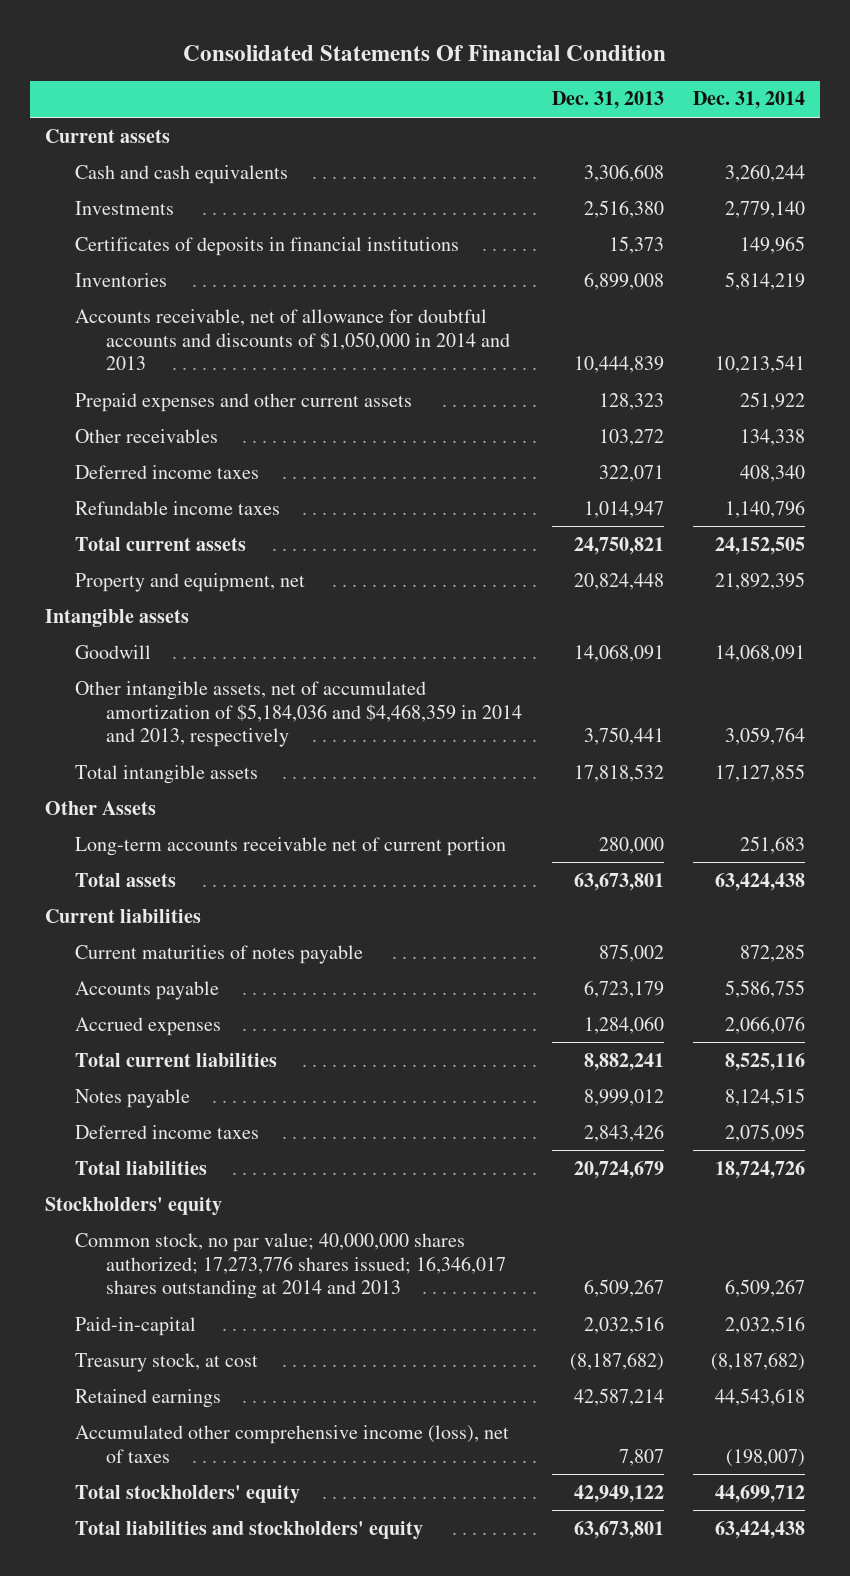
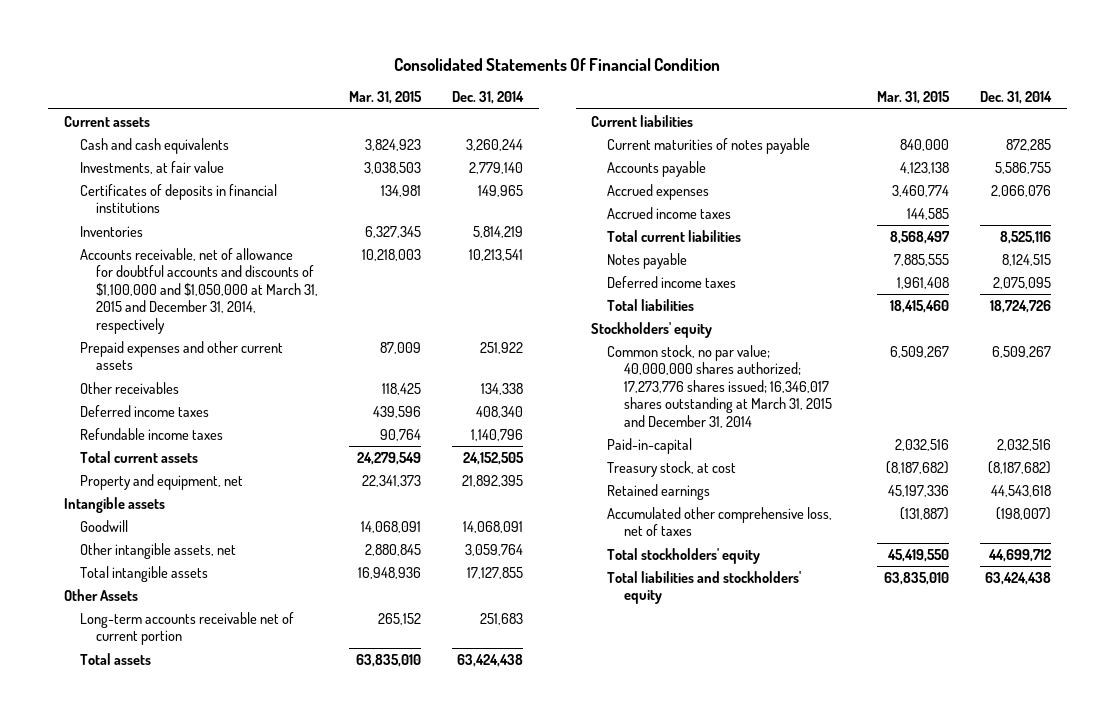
[551,91,664,110] Dec. 31, 2013 -> none
none -> [348,91,422,105] Mar. 31, 2015
[75,200,175,215] Investments -> [79,160,224,174] Investments, at fair value
[75,308,510,371] Accounts receivable, net of allowance for doubtful accounts and discounts of $1,050,000 in 2014 and 2013 -> [79,247,318,334] Accounts receivable, net of allowance for doubtful accounts and discounts of $1,100,000 and $1,050,000 at March 31, 2015 and December 31, 2014, respectively
[75,680,522,748] Other intangible assets, net of accumulated amortization of $5,184,036 and $4,468,359 in 2014 and 2013, respectively -> [79,542,236,559] Other intangible assets, net
none -> [607,206,732,219] Accrued income taxes
[75,1232,506,1300] Common stock, no par value; 40,000,000 shares authorized; 17,273,776 shares issued; 16,346,017 shares outstanding at 2014 and 2013 -> [607,344,832,428] Common stock, no par value; 40,000,000 shares authorized; 17,273,776 shares issued; 16,346,017 shares outstanding at March 31, 2015 and December 31, 2014
[75,1424,510,1463] Accumulated other comprehensive income (loss), net of taxes -> [607,506,833,537] Accumulated other comprehensive loss, net of taxes

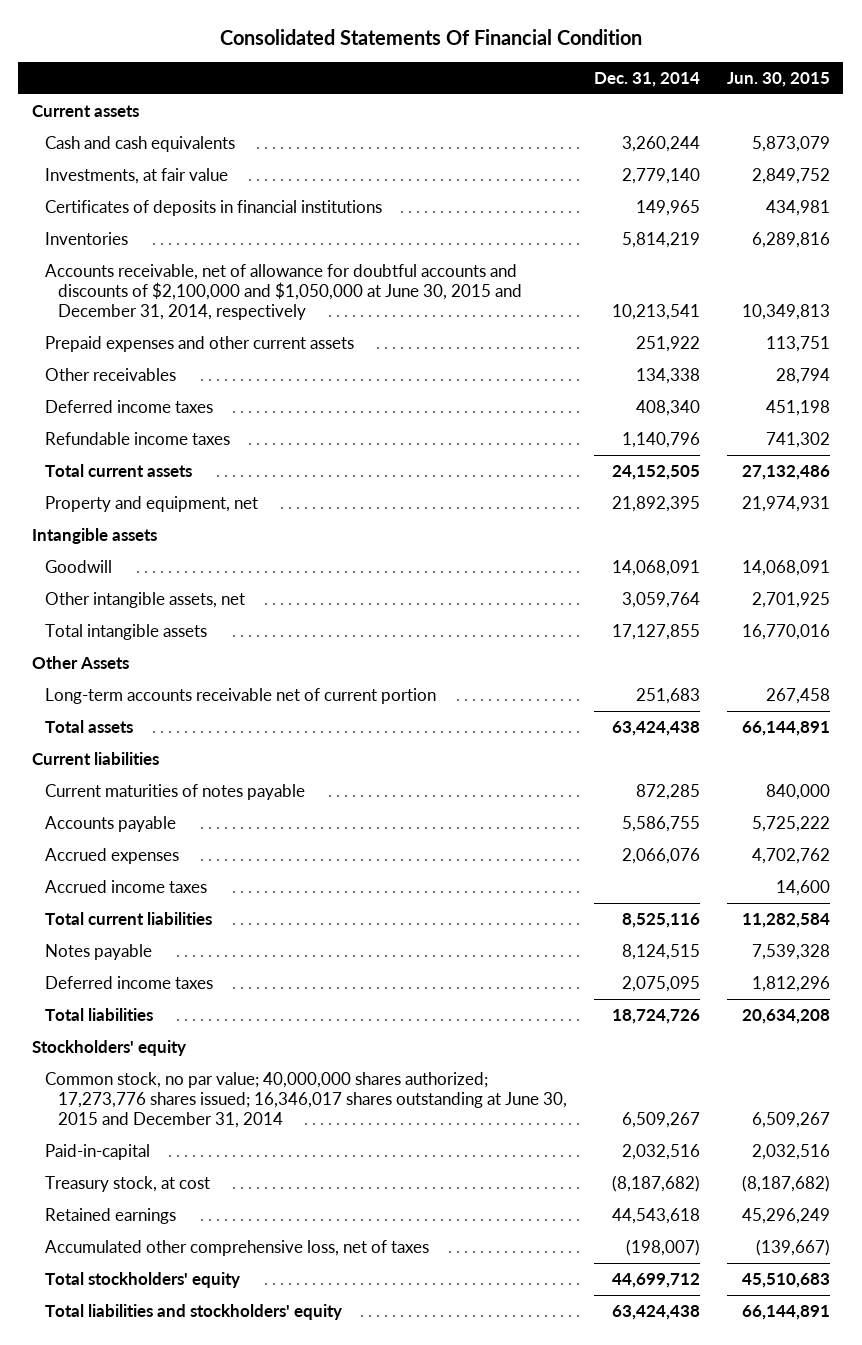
[348,91,422,105] Mar. 31, 2015 -> none
none -> [726,71,830,87] Jun. 30, 2015
[79,247,318,334] Accounts receivable, net of allowance for doubtful accounts and discounts of $1,100,000 and $1,050,000 at March 31, 2015 and December 31, 2014, respectively -> [44,264,522,320] Accounts receivable, net of allowance for doubtful accounts and discounts of $2,100,000 and $1,050,000 at June 30, 2015 and December 31, 2014, respectively
[607,344,832,428] Common stock, no par value; 40,000,000 shares authorized; 17,273,776 shares issued; 16,346,017 shares outstanding at March 31, 2015 and December 31, 2014 -> [44,1072,567,1128] Common stock, no par value; 40,000,000 shares authorized; 17,273,776 shares issued; 16,346,017 shares outstanding at June 30, 2015 and December 31, 2014

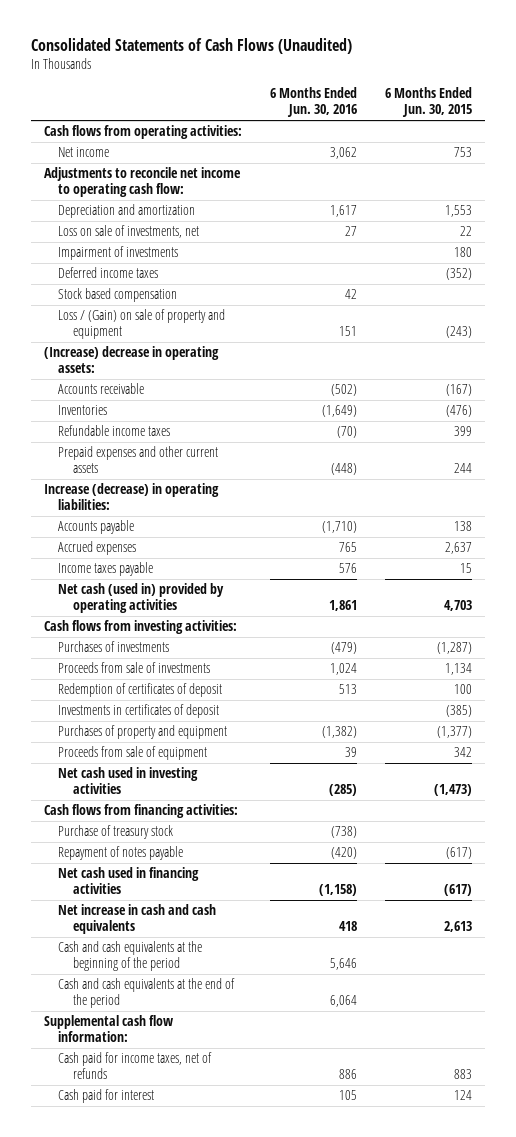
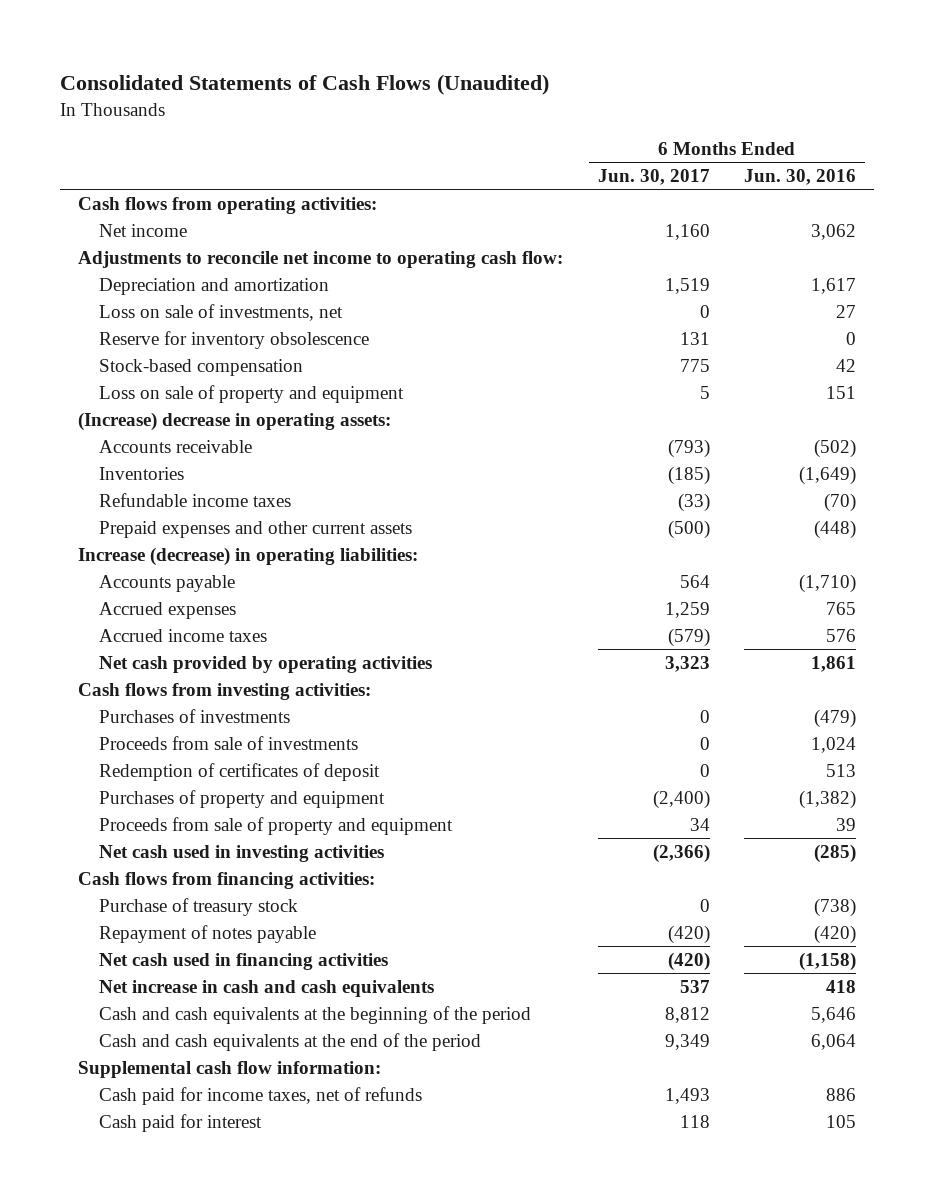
[384,87,472,118] 6 Months Ended Jun. 30, 2015 -> none
none -> [597,168,710,185] Jun. 30, 2017
[58,246,179,261] Impairment of investments -> none
[58,267,159,279] Deferred income taxes -> none
none -> [99,330,370,349] Reserve for inventory obsolescence
[58,288,178,303] Stock based compensation -> [99,358,304,376] Stock-based compensation
[58,309,226,340] Loss / (Gain) on sale of property and equipment -> [99,384,405,403] Loss on sale of property and equipment
[58,562,154,577] Income taxes payable -> [99,628,268,642] Accrued income taxes
[58,583,225,614] Net cash (used in) provided by operating activities -> [99,655,433,673] Net cash provided by operating activities
[58,704,220,719] Investments in certificates of deposit -> none
[58,746,208,761] Proceeds from sale of equipment -> [99,816,454,835] Proceeds from sale of property and equipment

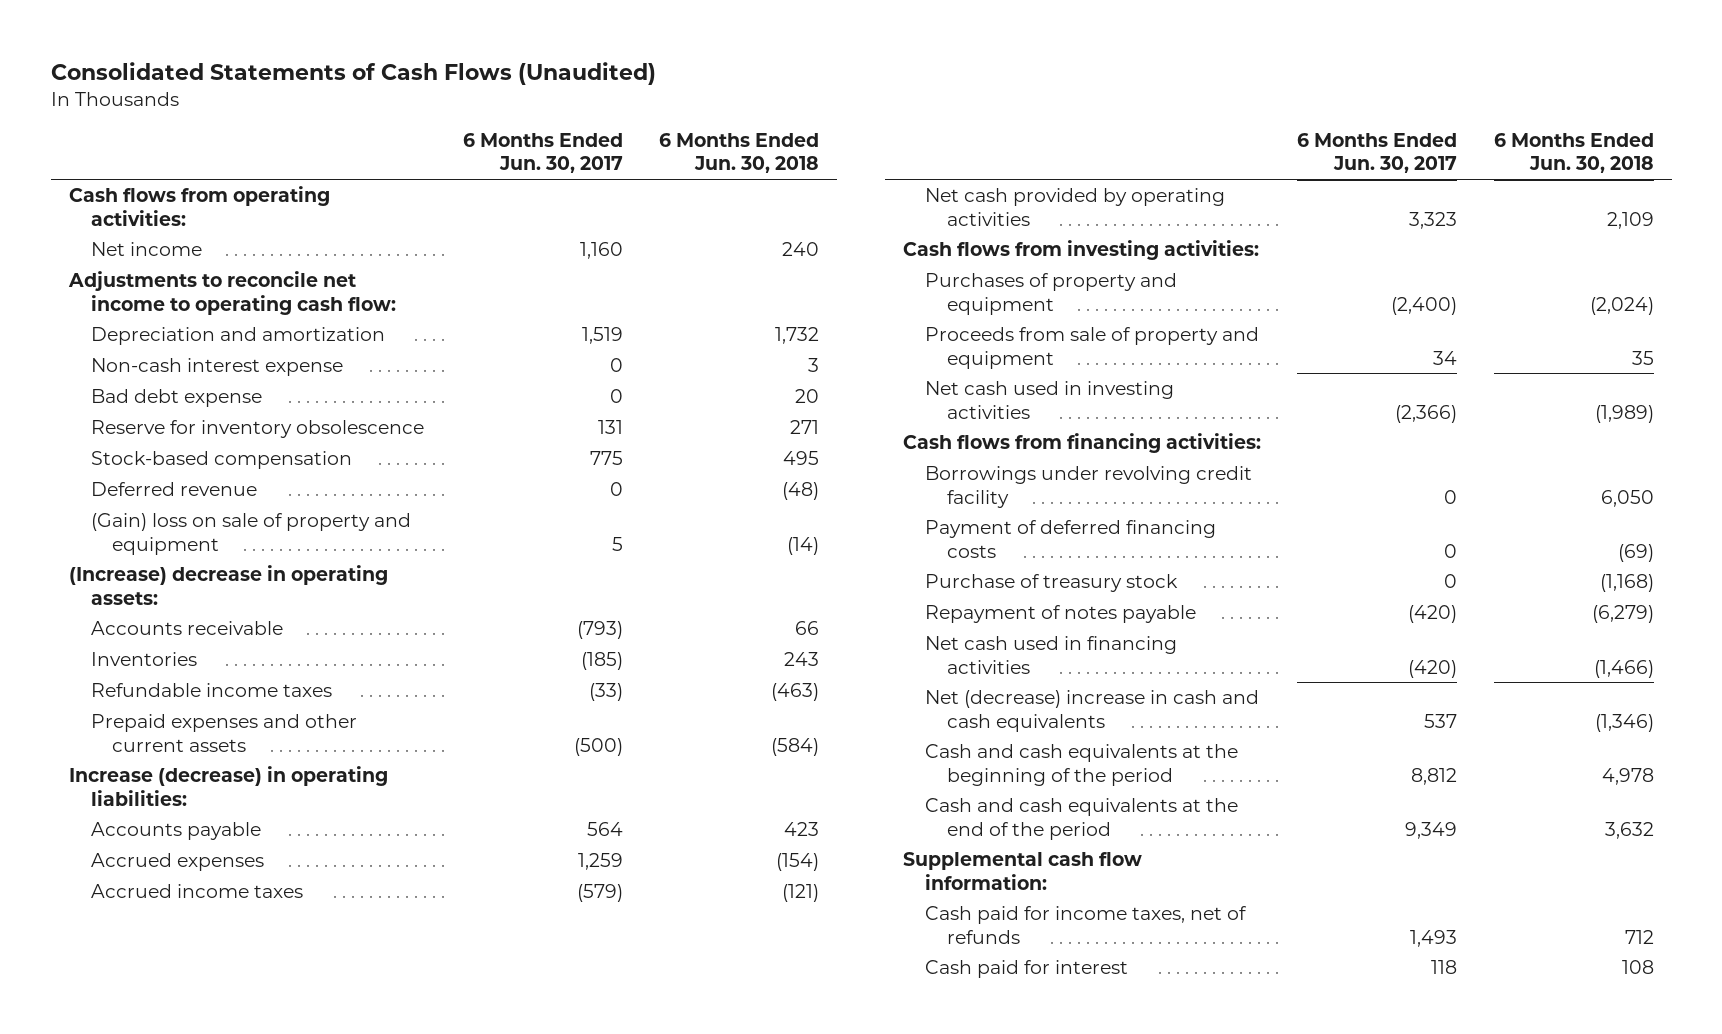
[744,168,857,185] Jun. 30, 2016 -> none
none -> [659,132,820,174] 6 Months Ended Jun. 30, 2018
[99,303,344,321] Loss on sale of investments, net -> none
none -> [90,358,343,377] Non-cash interest expense
none -> [90,389,262,408] Bad debt expense
none -> [90,482,257,497] Deferred revenue
[99,384,405,403] Loss on sale of property and equipment -> [90,513,411,555] (Gain) loss on sale of property and equipment
[99,708,291,723] Purchases of investments -> none
[99,735,359,750] Proceeds from sale of investments -> none
[99,762,381,781] Redemption of certificates of deposit -> none
none -> [924,466,1252,508] Borrowings under revolving credit facility
none -> [924,520,1216,558] Payment of deferred financing costs
[99,979,435,997] Net increase in cash and cash equivalents -> [924,690,1259,732] Net (decrease) increase in cash and cash equivalents

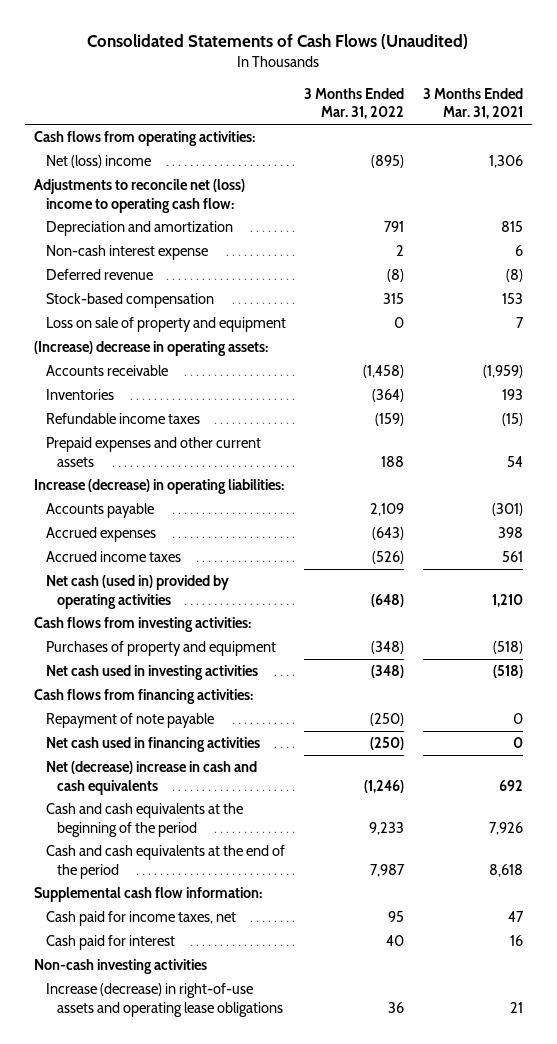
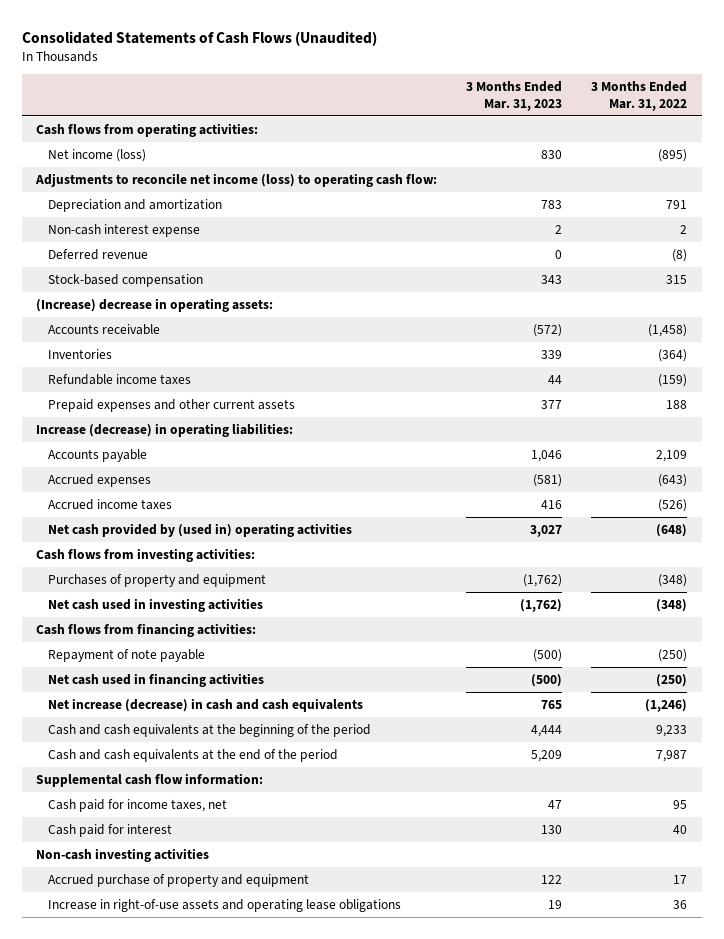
[422,87,523,120] 3 Months Ended Mar. 31, 2021 -> none
none -> [466,81,563,111] 3 Months Ended Mar. 31, 2023
[45,154,151,168] Net (loss) income -> [48,148,147,162] Net income (loss)
[33,178,245,213] Adjustments to reconcile net (loss) income to operating cash flow: -> [35,172,438,187] Adjustments to reconcile net income (loss) to operating cash flow:
[45,316,286,332] Loss on sale of property and equipment -> none
[45,574,229,609] Net cash (used in) provided by operating activities -> [48,522,353,537] Net cash provided by (used in) operating activities
[45,760,257,795] Net (decrease) increase in cash and cash equivalents -> [48,697,364,712] Net increase (decrease) in cash and cash equivalents
none -> [48,873,310,887] Accrued purchase of property and equipment
[45,982,284,1017] Increase (decrease) in right-of-use assets and operating lease obligations -> [48,898,402,912] Increase in right-of-use assets and operating lease obligations

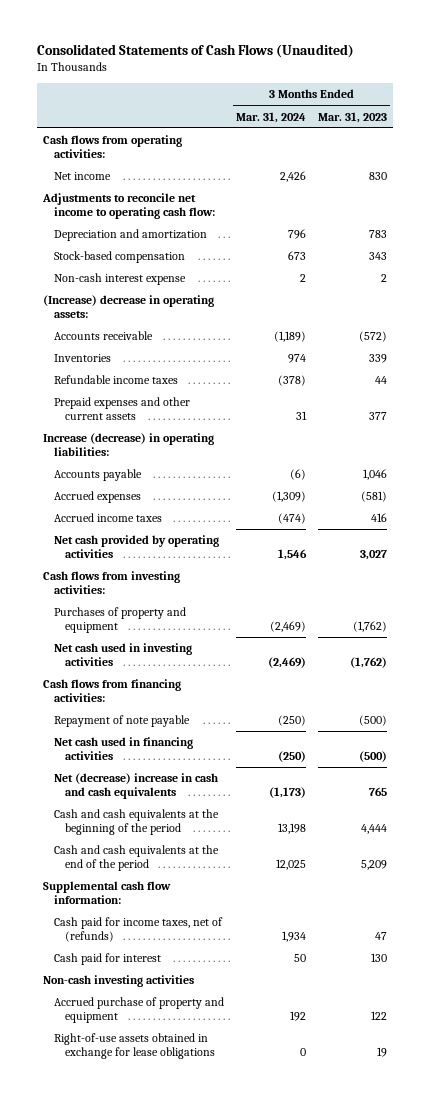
[591,81,688,111] 3 Months Ended Mar. 31, 2022 -> none
none -> [235,111,306,123] Mar. 31, 2024
[48,148,147,162] Net income (loss) -> [53,172,111,181] Net income
[35,172,438,187] Adjustments to reconcile net income (loss) to operating cash flow: -> [41,193,215,220] Adjustments to reconcile net income to operating cash flow:
[48,248,149,260] Deferred revenue -> none
[48,223,201,237] Non-cash interest expense -> [53,273,186,286] Non-cash interest expense
[48,522,353,537] Net cash provided by (used in) operating activities -> [53,535,219,559] Net cash provided by operating activities
[48,697,364,712] Net increase (decrease) in cash and cash equivalents -> [53,773,218,800] Net (decrease) increase in cash and cash equivalents
[48,798,228,812] Cash paid for income taxes, net -> [53,917,223,943] Cash paid for income taxes, net of (refunds)
[48,898,402,912] Increase in right-of-use assets and operating lease obligations -> [53,1033,215,1060] Right-of-use assets obtained in exchange for lease obligations

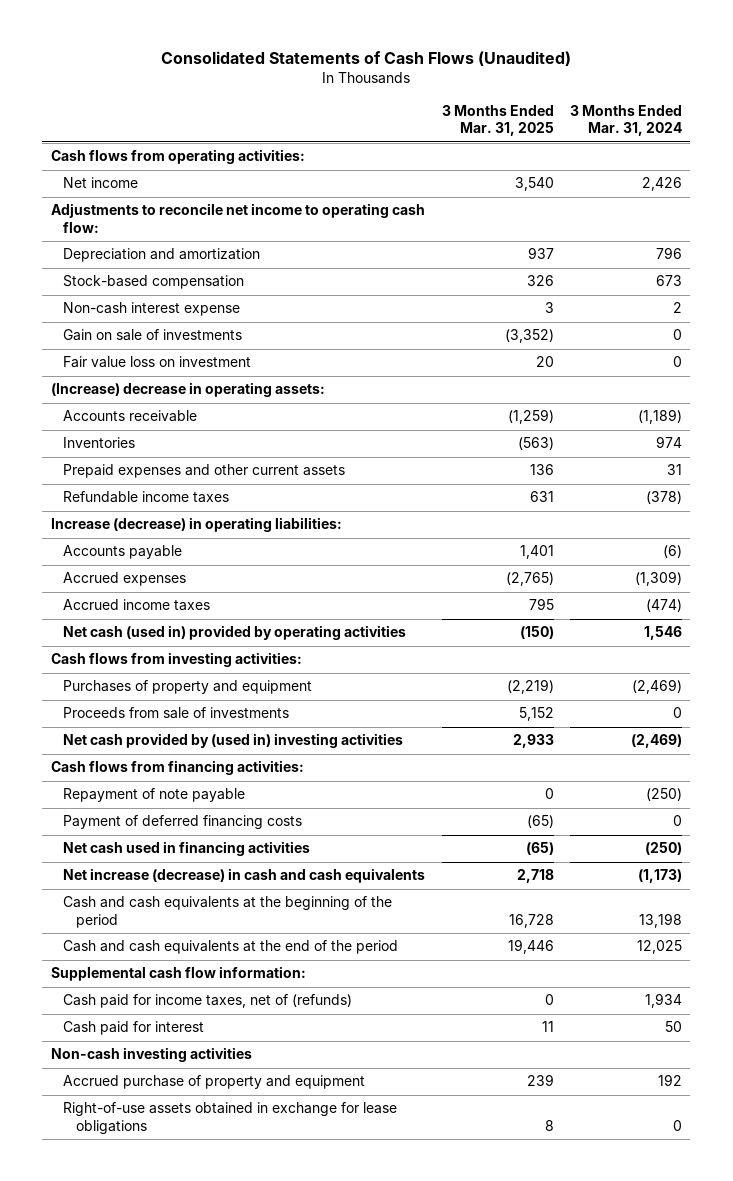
[318,111,388,123] Mar. 31, 2023 -> none
none -> [441,104,554,137] 3 Months Ended Mar. 31, 2025
none -> [63,329,243,342] Gain on sale of investments
none -> [63,356,252,369] Fair value loss on investment
[53,375,178,385] Refundable income taxes -> [63,491,230,504] Refundable income taxes
[53,535,219,559] Net cash provided by operating activities -> [63,625,407,641] Net cash (used in) provided by operating activities
none -> [63,707,290,720] Proceeds from sale of investments
[53,643,192,667] Net cash used in investing activities -> [63,733,404,749] Net cash provided by (used in) investing activities
none -> [63,815,303,830] Payment of deferred financing costs
[53,773,218,800] Net (decrease) increase in cash and cash equivalents -> [63,868,426,884] Net increase (decrease) in cash and cash equivalents

